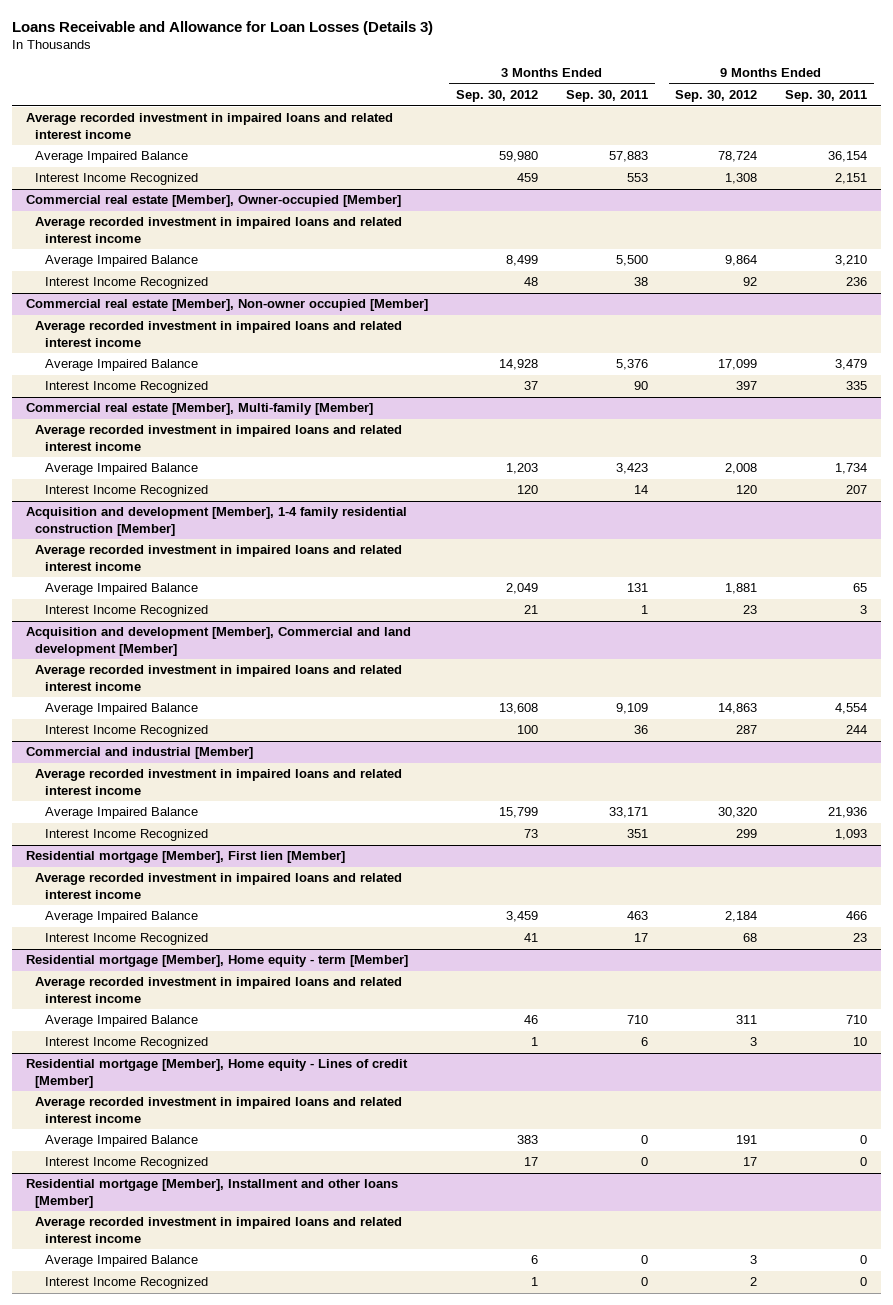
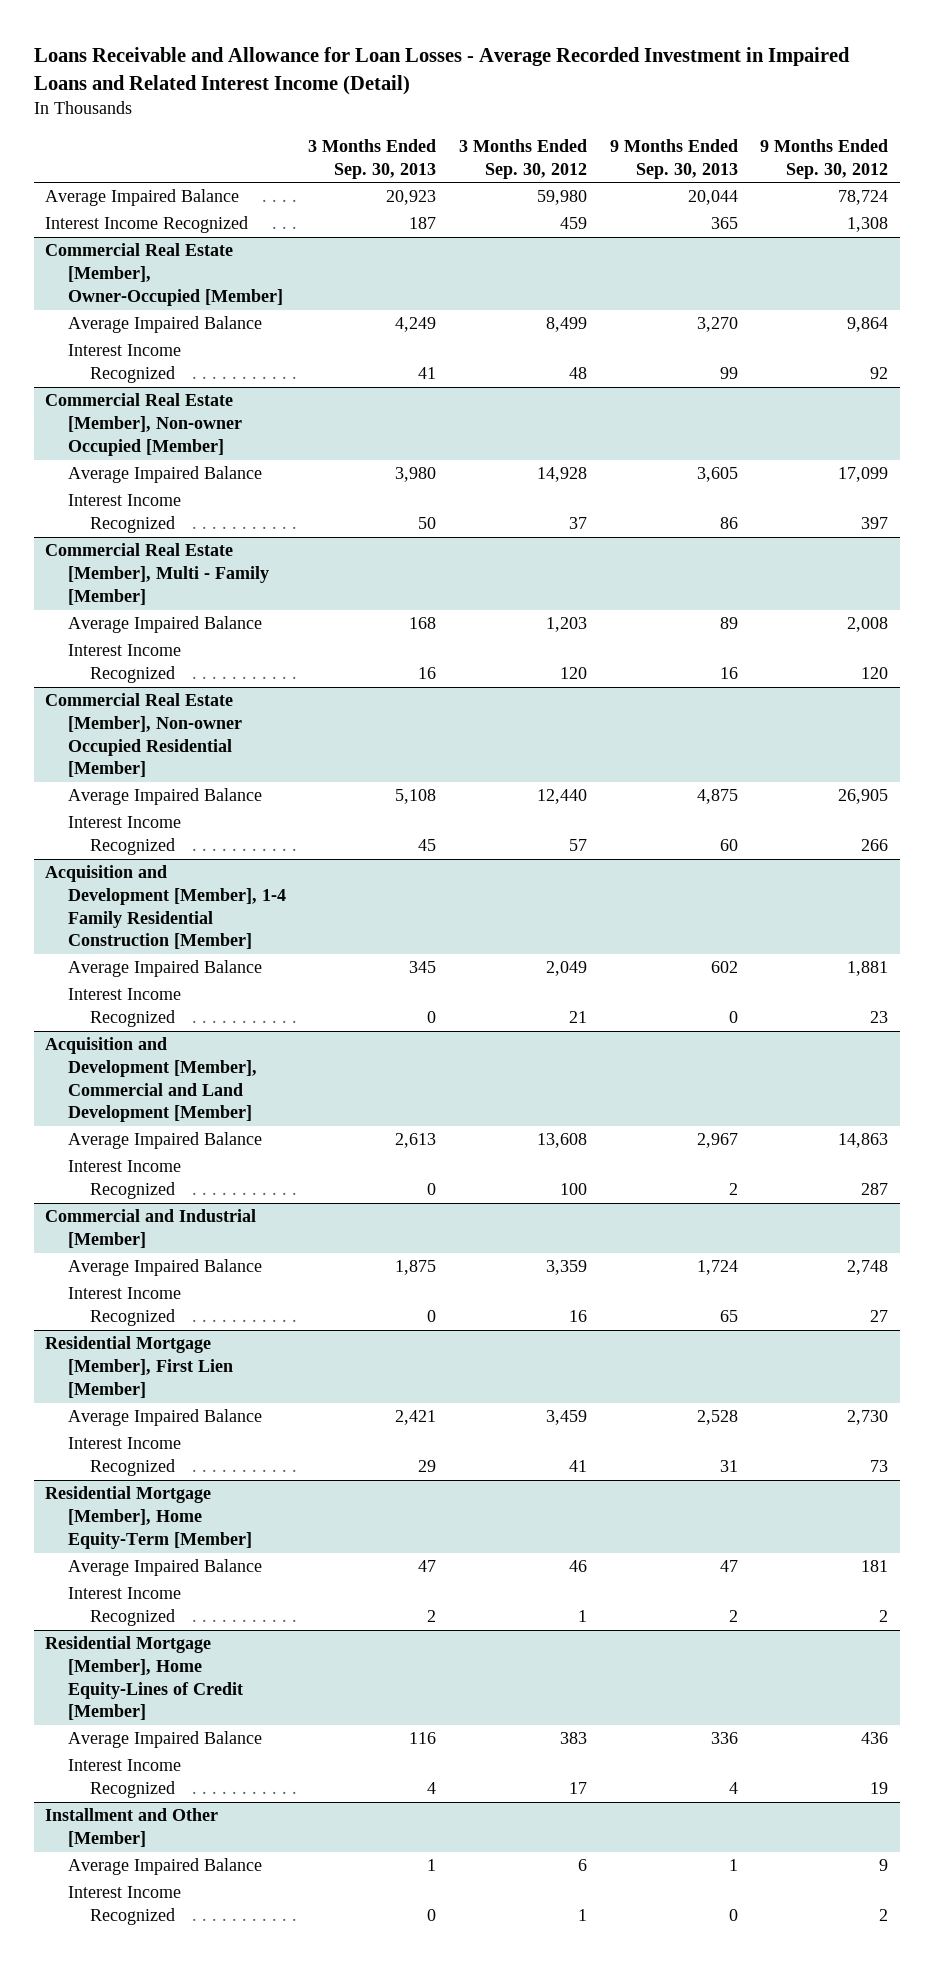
[11,20,433,35] Loans Receivable and Allowance for Loan Losses (Details 3) -> [34,47,851,96] Loans Receivable and Allowance for Loan Losses - Average Recorded Investment in Impaired Loans and Related Interest Income (Detail)
[565,90,648,103] Sep. 30, 2011 -> none
[785,90,868,103] Sep. 30, 2011 -> none
none -> [308,138,437,179] 3 Months Ended Sep. 30, 2013
none -> [609,138,738,179] 9 Months Ended Sep. 30, 2013
[25,113,393,139] Average recorded investment in impaired loans and related interest income -> none
[35,217,403,243] Average recorded investment in impaired loans and related interest income -> none
[25,195,401,208] Commercial real estate [Member], Owner-occupied [Member] -> [45,243,283,306] Commercial Real Estate [Member], Owner-Occupied [Member]
[35,321,403,347] Average recorded investment in impaired loans and related interest income -> none
[25,299,428,312] Commercial real estate [Member], Non-owner occupied [Member] -> [45,393,242,456] Commercial Real Estate [Member], Non-owner Occupied [Member]
[35,425,403,451] Average recorded investment in impaired loans and related interest income -> none
[25,403,373,416] Commercial real estate [Member], Multi-family [Member] -> [45,543,269,605] Commercial Real Estate [Member], Multi - Family [Member]
[35,545,403,571] Average recorded investment in impaired loans and related interest income -> none
none -> [45,693,242,778] Commercial Real Estate [Member], Non-owner Occupied Residential [Member]
none -> [67,788,262,806] Average Impaired Balance
none -> [67,816,181,856] Interest Income Recognized
[25,507,407,536] Acquisition and development [Member], 1-4 family residential construction [Member] -> [45,865,286,950] Acquisition and Development [Member], 1-4 Family Residential Construction [Member]
[35,665,403,691] Average recorded investment in impaired loans and related interest income -> none
[25,627,411,656] Acquisition and development [Member], Commercial and land development [Member] -> [45,1037,257,1123] Acquisition and Development [Member], Commercial and Land Development [Member]
[35,769,403,795] Average recorded investment in impaired loans and related interest income -> none
[35,873,403,899] Average recorded investment in impaired loans and related interest income -> none
[35,977,403,1003] Average recorded investment in impaired loans and related interest income -> none
[45,1037,209,1050] Interest Income Recognized -> none
[25,1059,408,1088] Residential mortgage [Member], Home equity - Lines of credit [Member] -> none
[35,1097,403,1123] Average recorded investment in impaired loans and related interest income -> none
[45,1135,199,1148] Average Impaired Balance -> none
[45,1157,209,1170] Interest Income Recognized -> none
[25,1179,398,1208] Residential mortgage [Member], Installment and other loans [Member] -> none
[35,1217,403,1243] Average recorded investment in impaired loans and related interest income -> none
[45,1255,199,1268] Average Impaired Balance -> none
[25,747,253,760] Commercial and industrial [Member] -> [45,1209,257,1249] Commercial and Industrial [Member]
[498,807,538,819] 15,799 -> [546,1260,588,1276] 3,359
[718,807,758,819] 30,320 -> [847,1260,889,1276] 2,748
[523,829,538,839] 73 -> [569,1310,588,1323] 16
[736,829,758,839] 299 -> [870,1310,889,1323] 27
[25,851,345,864] Residential mortgage [Member], First lien [Member] -> [45,1336,233,1398] Residential Mortgage [Member], First Lien [Member]
[725,911,758,923] 2,184 -> [847,1410,889,1426] 2,730
[743,933,758,943] 68 -> [870,1460,889,1473] 73
[25,955,408,968] Residential mortgage [Member], Home equity - term [Member] -> [45,1486,252,1549] Residential Mortgage [Member], Home Equity-Term [Member]
[736,1015,758,1025] 311 -> [861,1560,889,1573] 181
none -> [45,1636,243,1721] Residential Mortgage [Member], Home Equity-Lines of Credit [Member]
none -> [67,1731,262,1749] Average Impaired Balance
none -> [67,1759,181,1799] Interest Income Recognized
none -> [45,1808,219,1848] Installment and Other [Member]
none -> [67,1858,262,1876] Average Impaired Balance
none -> [67,1886,181,1926] Interest Income Recognized

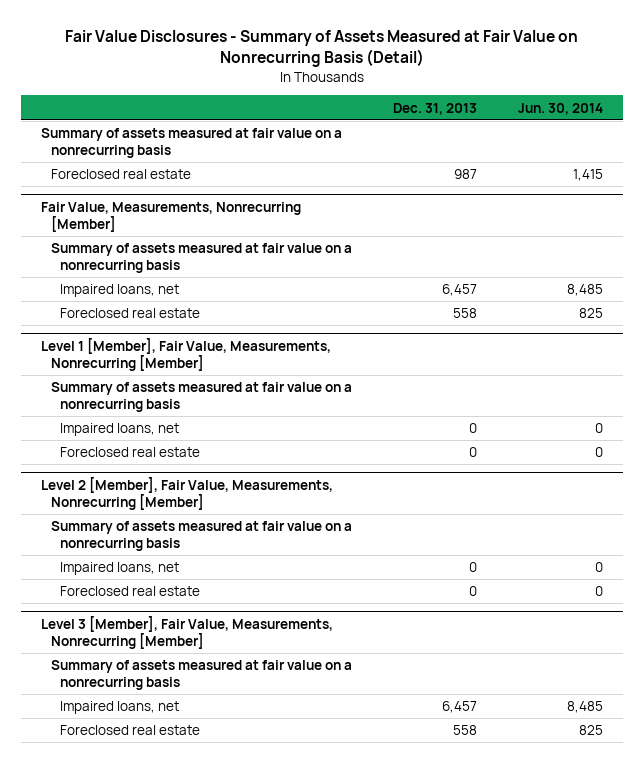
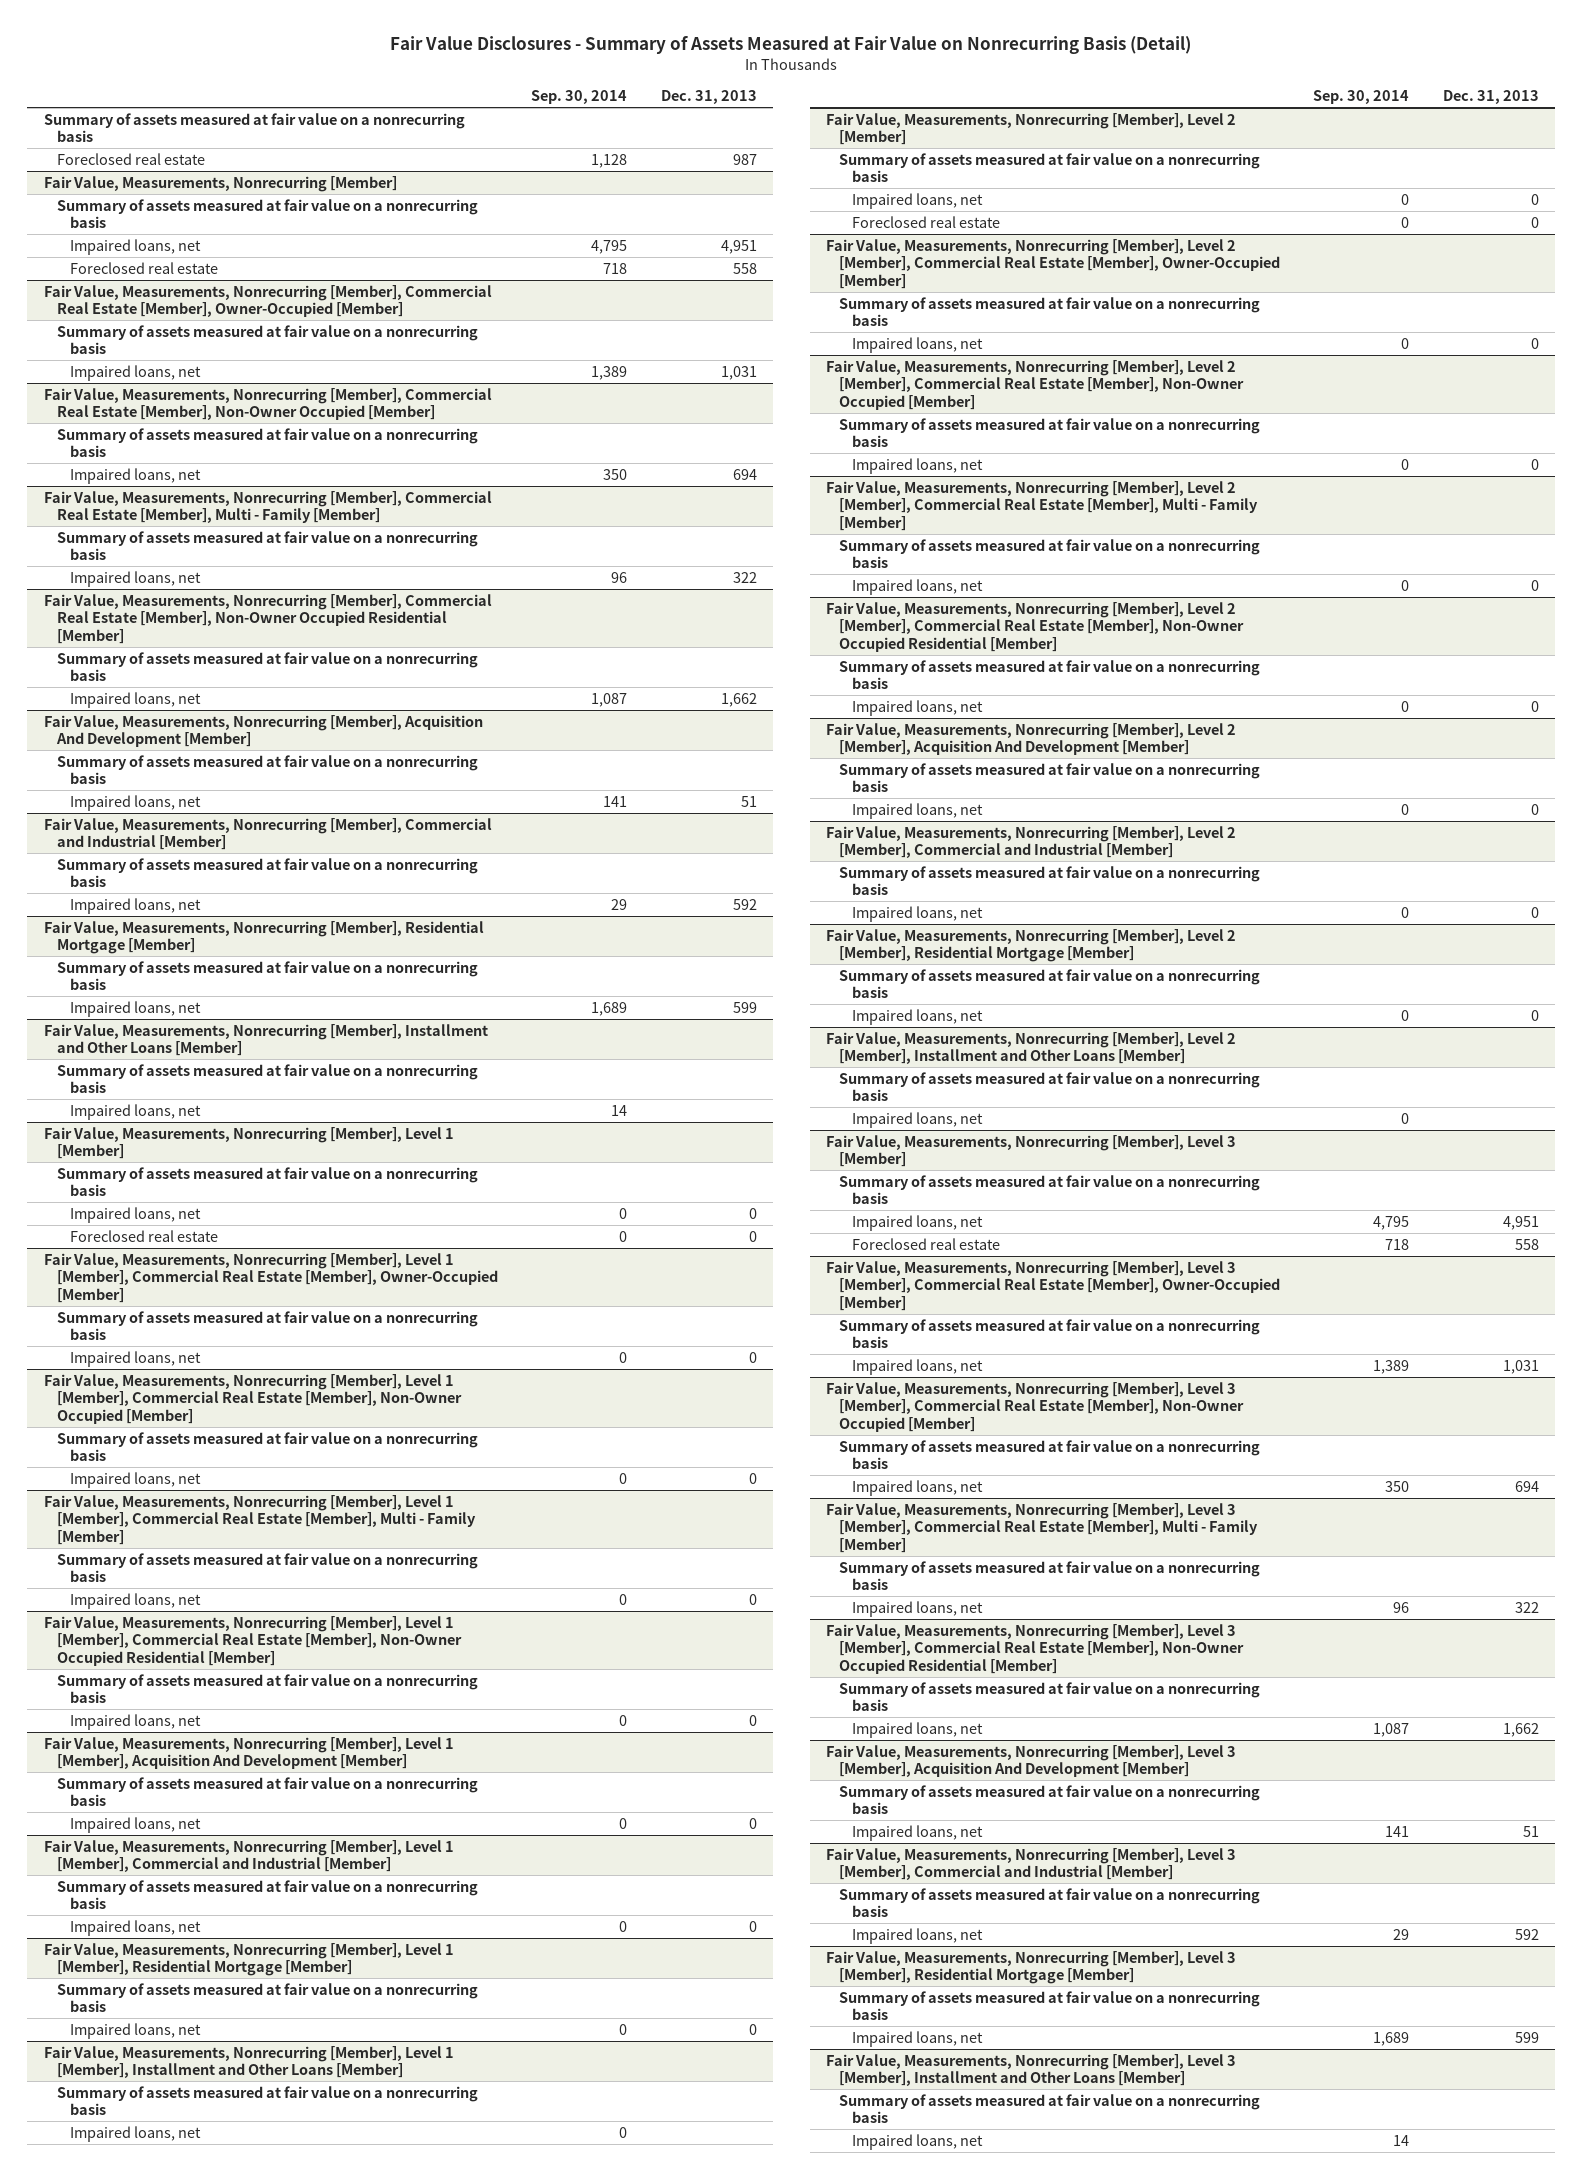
[517,102,603,115] Jun. 30, 2014 -> none
none -> [531,90,628,105] Sep. 30, 2014
[441,284,477,297] 6,457 -> [720,239,757,254] 4,951
[41,337,332,371] Level 1 [Member], Fair Value, Measurements, Nonrecurring [Member] -> none
none -> [44,284,493,318] Fair Value, Measurements, Nonrecurring [Member], Commercial Real Estate [Member], Owner-Occupied [Member]
none -> [69,364,201,381] Impaired loans, net
none -> [44,387,493,421] Fair Value, Measurements, Nonrecurring [Member], Commercial Real Estate [Member], Non-Owner Occupied [Member]
none -> [56,427,478,458] Summary of assets measured at fair value on a nonrecurring basis
none -> [69,467,201,484] Impaired loans, net
none -> [44,490,493,524] Fair Value, Measurements, Nonrecurring [Member], Commercial Real Estate [Member], Multi - Family [Member]
none -> [56,530,478,561] Summary of assets measured at fair value on a nonrecurring basis
none -> [69,570,201,587] Impaired loans, net
none -> [44,593,493,644] Fair Value, Measurements, Nonrecurring [Member], Commercial Real Estate [Member], Non-Owner Occupied Residential [Member]
none -> [56,651,478,682] Summary of assets measured at fair value on a nonrecurring basis
none -> [69,691,201,708] Impaired loans, net
none -> [44,714,484,748] Fair Value, Measurements, Nonrecurring [Member], Acquisition And Development [Member]
none -> [56,754,478,785] Summary of assets measured at fair value on a nonrecurring basis
none -> [69,794,201,811] Impaired loans, net
none -> [44,817,493,851] Fair Value, Measurements, Nonrecurring [Member], Commercial and Industrial [Member]
none -> [56,857,478,888] Summary of assets measured at fair value on a nonrecurring basis
none -> [69,897,201,914] Impaired loans, net
none -> [44,920,485,955] Fair Value, Measurements, Nonrecurring [Member], Residential Mortgage [Member]
none -> [56,960,478,991] Summary of assets measured at fair value on a nonrecurring basis
none -> [69,1000,201,1017] Impaired loans, net
none -> [44,1023,489,1057] Fair Value, Measurements, Nonrecurring [Member], Installment and Other Loans [Member]
none -> [56,1063,478,1094] Summary of assets measured at fair value on a nonrecurring basis
none -> [69,1103,201,1120] Impaired loans, net
none -> [44,1126,455,1160] Fair Value, Measurements, Nonrecurring [Member], Level 1 [Member]
none -> [56,1166,478,1197] Summary of assets measured at fair value on a nonrecurring basis
[41,476,334,510] Level 2 [Member], Fair Value, Measurements, Nonrecurring [Member] -> none
none -> [44,1252,498,1303] Fair Value, Measurements, Nonrecurring [Member], Level 1 [Member], Commercial Real Estate [Member], Owner-Occupied [Member]
none -> [44,1373,462,1424] Fair Value, Measurements, Nonrecurring [Member], Level 1 [Member], Commercial Real Estate [Member], Non-Owner Occupied [Member]
none -> [56,1431,478,1462] Summary of assets measured at fair value on a nonrecurring basis
none -> [69,1471,201,1488] Impaired loans, net
none -> [44,1494,476,1545] Fair Value, Measurements, Nonrecurring [Member], Level 1 [Member], Commercial Real Estate [Member], Multi - Family [Member]
none -> [56,1552,478,1583] Summary of assets measured at fair value on a nonrecurring basis
none -> [69,1592,201,1609] Impaired loans, net
none -> [44,1615,462,1666] Fair Value, Measurements, Nonrecurring [Member], Level 1 [Member], Commercial Real Estate [Member], Non-Owner Occupied Residential [Member]
none -> [56,1673,478,1704] Summary of assets measured at fair value on a nonrecurring basis
none -> [69,1713,201,1730] Impaired loans, net
none -> [44,1736,455,1770] Fair Value, Measurements, Nonrecurring [Member], Level 1 [Member], Acquisition And Development [Member]
none -> [56,1776,478,1807] Summary of assets measured at fair value on a nonrecurring basis
none -> [69,1816,201,1833] Impaired loans, net
none -> [44,1839,455,1873] Fair Value, Measurements, Nonrecurring [Member], Level 1 [Member], Commercial and Industrial [Member]
none -> [56,1879,478,1910] Summary of assets measured at fair value on a nonrecurring basis
none -> [69,1919,201,1936] Impaired loans, net
none -> [44,1942,455,1977] Fair Value, Measurements, Nonrecurring [Member], Level 1 [Member], Residential Mortgage [Member]
none -> [56,1982,478,2013] Summary of assets measured at fair value on a nonrecurring basis
none -> [69,2022,201,2039] Impaired loans, net
none -> [44,2045,455,2079] Fair Value, Measurements, Nonrecurring [Member], Level 1 [Member], Installment and Other Loans [Member]
none -> [56,2085,478,2116] Summary of assets measured at fair value on a nonrecurring basis
none -> [69,2125,201,2142] Impaired loans, net
none -> [826,112,1237,146] Fair Value, Measurements, Nonrecurring [Member], Level 2 [Member]
none -> [839,152,1261,183] Summary of assets measured at fair value on a nonrecurring basis
none -> [851,192,983,209] Impaired loans, net
[41,615,334,649] Level 3 [Member], Fair Value, Measurements, Nonrecurring [Member] -> none
none -> [826,238,1281,289] Fair Value, Measurements, Nonrecurring [Member], Level 2 [Member], Commercial Real Estate [Member], Owner-Occupied [Member]
[441,701,477,714] 6,457 -> [1530,337,1539,349] 0
none -> [826,359,1245,410] Fair Value, Measurements, Nonrecurring [Member], Level 2 [Member], Commercial Real Estate [Member], Non-Owner Occupied [Member]
none -> [839,417,1261,448] Summary of assets measured at fair value on a nonrecurring basis
none -> [851,457,983,474] Impaired loans, net
none -> [826,480,1259,531] Fair Value, Measurements, Nonrecurring [Member], Level 2 [Member], Commercial Real Estate [Member], Multi - Family [Member]
none -> [839,538,1261,569] Summary of assets measured at fair value on a nonrecurring basis
none -> [851,578,983,595] Impaired loans, net
none -> [826,601,1245,652] Fair Value, Measurements, Nonrecurring [Member], Level 2 [Member], Commercial Real Estate [Member], Non-Owner Occupied Residential [Member]
none -> [839,659,1261,690] Summary of assets measured at fair value on a nonrecurring basis
none -> [851,699,983,716] Impaired loans, net
none -> [826,722,1237,756] Fair Value, Measurements, Nonrecurring [Member], Level 2 [Member], Acquisition And Development [Member]
none -> [839,762,1261,793] Summary of assets measured at fair value on a nonrecurring basis
none -> [851,802,983,819] Impaired loans, net
none -> [826,825,1237,859] Fair Value, Measurements, Nonrecurring [Member], Level 2 [Member], Commercial and Industrial [Member]
none -> [839,865,1261,896] Summary of assets measured at fair value on a nonrecurring basis
none -> [851,905,983,922] Impaired loans, net
none -> [826,928,1237,963] Fair Value, Measurements, Nonrecurring [Member], Level 2 [Member], Residential Mortgage [Member]
none -> [839,968,1261,999] Summary of assets measured at fair value on a nonrecurring basis
none -> [851,1008,983,1025] Impaired loans, net
none -> [826,1031,1237,1065] Fair Value, Measurements, Nonrecurring [Member], Level 2 [Member], Installment and Other Loans [Member]
none -> [839,1071,1261,1102] Summary of assets measured at fair value on a nonrecurring basis
none -> [851,1111,983,1128] Impaired loans, net
none -> [826,1134,1237,1168] Fair Value, Measurements, Nonrecurring [Member], Level 3 [Member]
none -> [839,1174,1261,1205] Summary of assets measured at fair value on a nonrecurring basis
none -> [851,1214,983,1231] Impaired loans, net
none -> [826,1260,1281,1311] Fair Value, Measurements, Nonrecurring [Member], Level 3 [Member], Commercial Real Estate [Member], Owner-Occupied [Member]
none -> [839,1318,1261,1349] Summary of assets measured at fair value on a nonrecurring basis
none -> [851,1358,983,1375] Impaired loans, net
none -> [826,1381,1245,1432] Fair Value, Measurements, Nonrecurring [Member], Level 3 [Member], Commercial Real Estate [Member], Non-Owner Occupied [Member]
none -> [839,1439,1261,1470] Summary of assets measured at fair value on a nonrecurring basis
none -> [851,1479,983,1496] Impaired loans, net
none -> [826,1502,1259,1553] Fair Value, Measurements, Nonrecurring [Member], Level 3 [Member], Commercial Real Estate [Member], Multi - Family [Member]
none -> [839,1560,1261,1591] Summary of assets measured at fair value on a nonrecurring basis
none -> [851,1600,983,1617] Impaired loans, net
none -> [826,1623,1245,1674] Fair Value, Measurements, Nonrecurring [Member], Level 3 [Member], Commercial Real Estate [Member], Non-Owner Occupied Residential [Member]
none -> [839,1681,1261,1712] Summary of assets measured at fair value on a nonrecurring basis
none -> [851,1721,983,1738] Impaired loans, net
none -> [826,1744,1237,1778] Fair Value, Measurements, Nonrecurring [Member], Level 3 [Member], Acquisition And Development [Member]
none -> [839,1784,1261,1815] Summary of assets measured at fair value on a nonrecurring basis
none -> [851,1824,983,1841] Impaired loans, net
none -> [826,1847,1237,1881] Fair Value, Measurements, Nonrecurring [Member], Level 3 [Member], Commercial and Industrial [Member]
none -> [839,1887,1261,1918] Summary of assets measured at fair value on a nonrecurring basis
none -> [851,1927,983,1944] Impaired loans, net
none -> [826,1950,1237,1985] Fair Value, Measurements, Nonrecurring [Member], Level 3 [Member], Residential Mortgage [Member]
none -> [839,1990,1261,2021] Summary of assets measured at fair value on a nonrecurring basis
none -> [851,2030,983,2047] Impaired loans, net
none -> [826,2053,1237,2087] Fair Value, Measurements, Nonrecurring [Member], Level 3 [Member], Installment and Other Loans [Member]
none -> [839,2093,1261,2124] Summary of assets measured at fair value on a nonrecurring basis
none -> [851,2133,983,2150] Impaired loans, net

